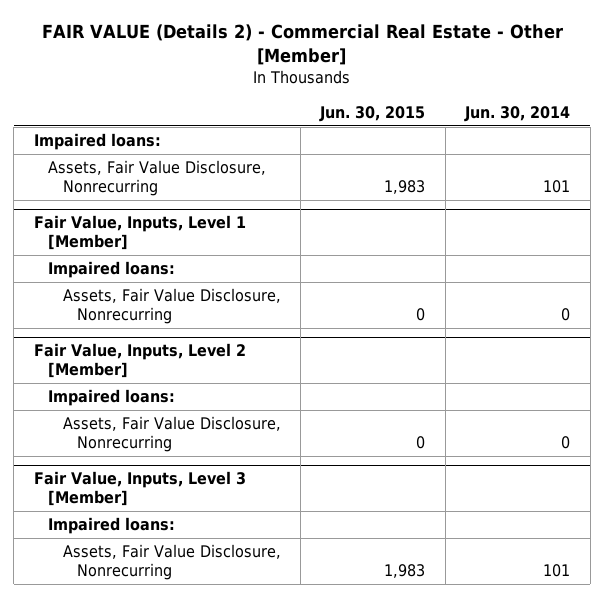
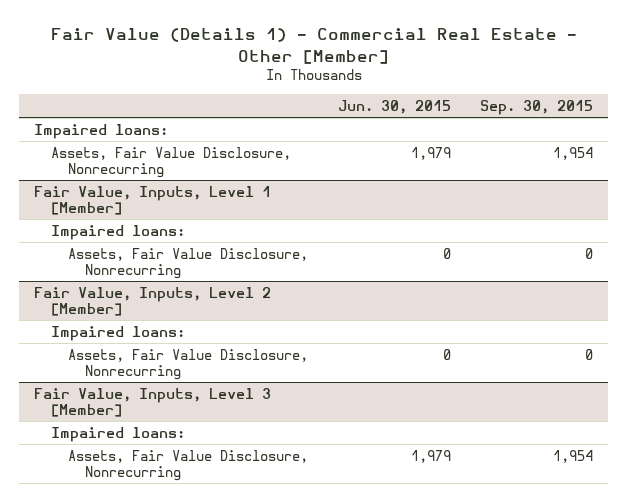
[42,24,564,66] FAIR VALUE (Details 2) - Commercial Real Estate - Other [Member] -> [50,28,577,64] Fair Value (Details 1) - Commercial Real Estate - Other [Member]
[464,105,571,122] Jun. 30, 2014 -> none
none -> [480,99,594,115] Sep. 30, 2015
[384,179,426,194] 1,983 -> [410,146,451,160] 1,979
[384,563,426,578] 1,983 -> [410,449,451,463] 1,979

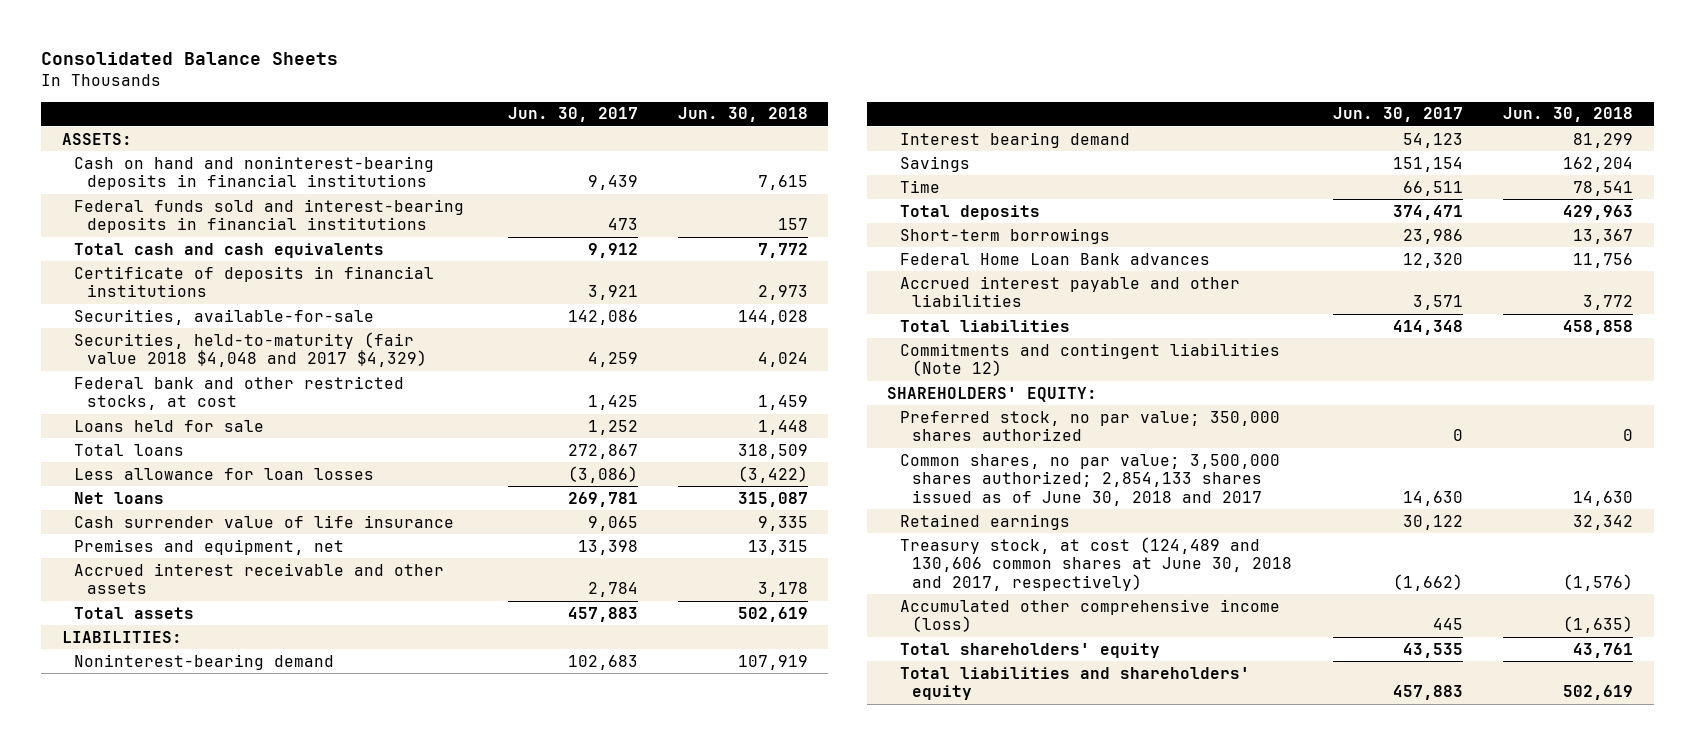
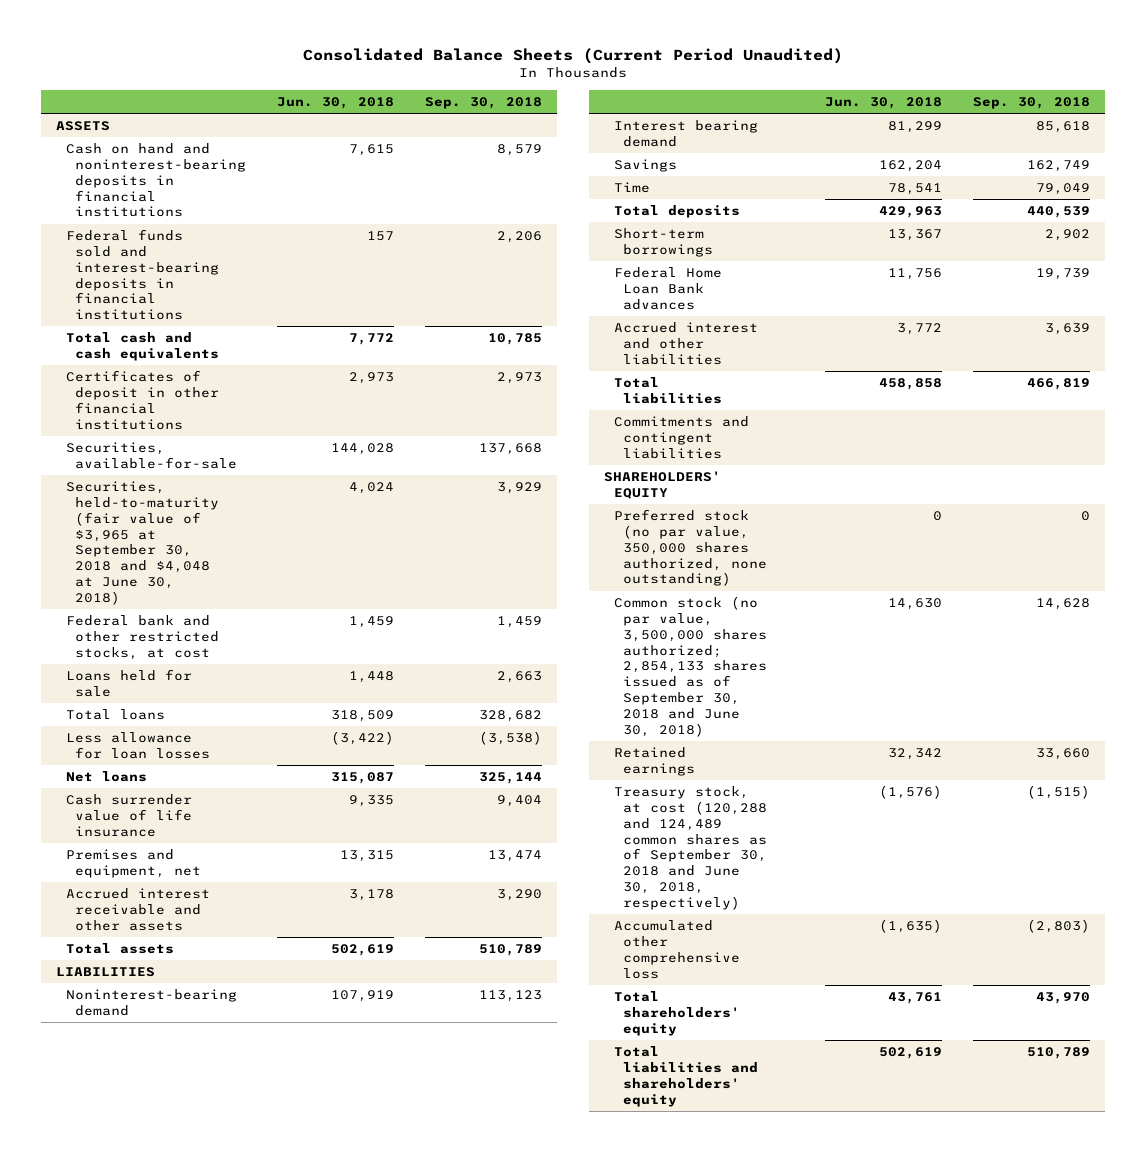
[41,52,339,66] Consolidated Balance Sheets -> [302,48,843,65] Consolidated Balance Sheets (Current Period Unaudited)
[507,107,638,123] Jun. 30, 2017 -> none
none -> [424,96,542,109] Sep. 30, 2018
[61,132,132,145] ASSETS: -> [56,121,111,132] ASSETS
[74,265,435,298] Certificate of deposits in financial institutions -> [65,370,220,430] Certificates of deposit in other financial institutions
[74,331,428,368] Securities, held-to-maturity (fair value 2018 $4,048 and 2017 $4,329) -> [65,481,220,605] Securities, held-to-maturity (fair value of $3,965 at September 30, 2018 and $4,048 at June 30, 2018)
[61,630,182,643] LIABILITIES: -> [56,967,156,978] LIABILITIES
[899,275,1240,308] Accrued interest payable and other liabilities -> [613,322,758,365] Accrued interest and other liabilities
[899,342,1280,377] Commitments and contingent liabilities (Note 12) -> [613,416,749,459] Commitments and contingent liabilities
[887,386,1098,402] SHAREHOLDERS' EQUITY: -> [604,471,722,499] SHAREHOLDERS' EQUITY
[899,410,1280,442] Preferred stock, no par value; 350,000 shares authorized -> [613,509,768,587] Preferred stock (no par value, 350,000 shares authorized, none outstanding)
[899,453,1280,506] Common shares, no par value; 3,500,000 shares authorized; 2,854,133 shares issued as of June 30, 2018 and 2017 -> [613,596,768,737] Common stock (no par value, 3,500,000 shares authorized; 2,854,133 shares issued as of September 30, 2018 and June 30, 2018)
[899,536,1293,591] Treasury stock, at cost (124,489 and 130,606 common shares at June 30, 2018 and 2017, respectively) -> [613,786,768,910] Treasury stock, at cost (120,288 and 124,489 common shares as of September 30, 2018 and June 30, 2018, respectively)
[899,598,1280,633] Accumulated other comprehensive income (loss) -> [613,920,741,979] Accumulated other comprehensive loss

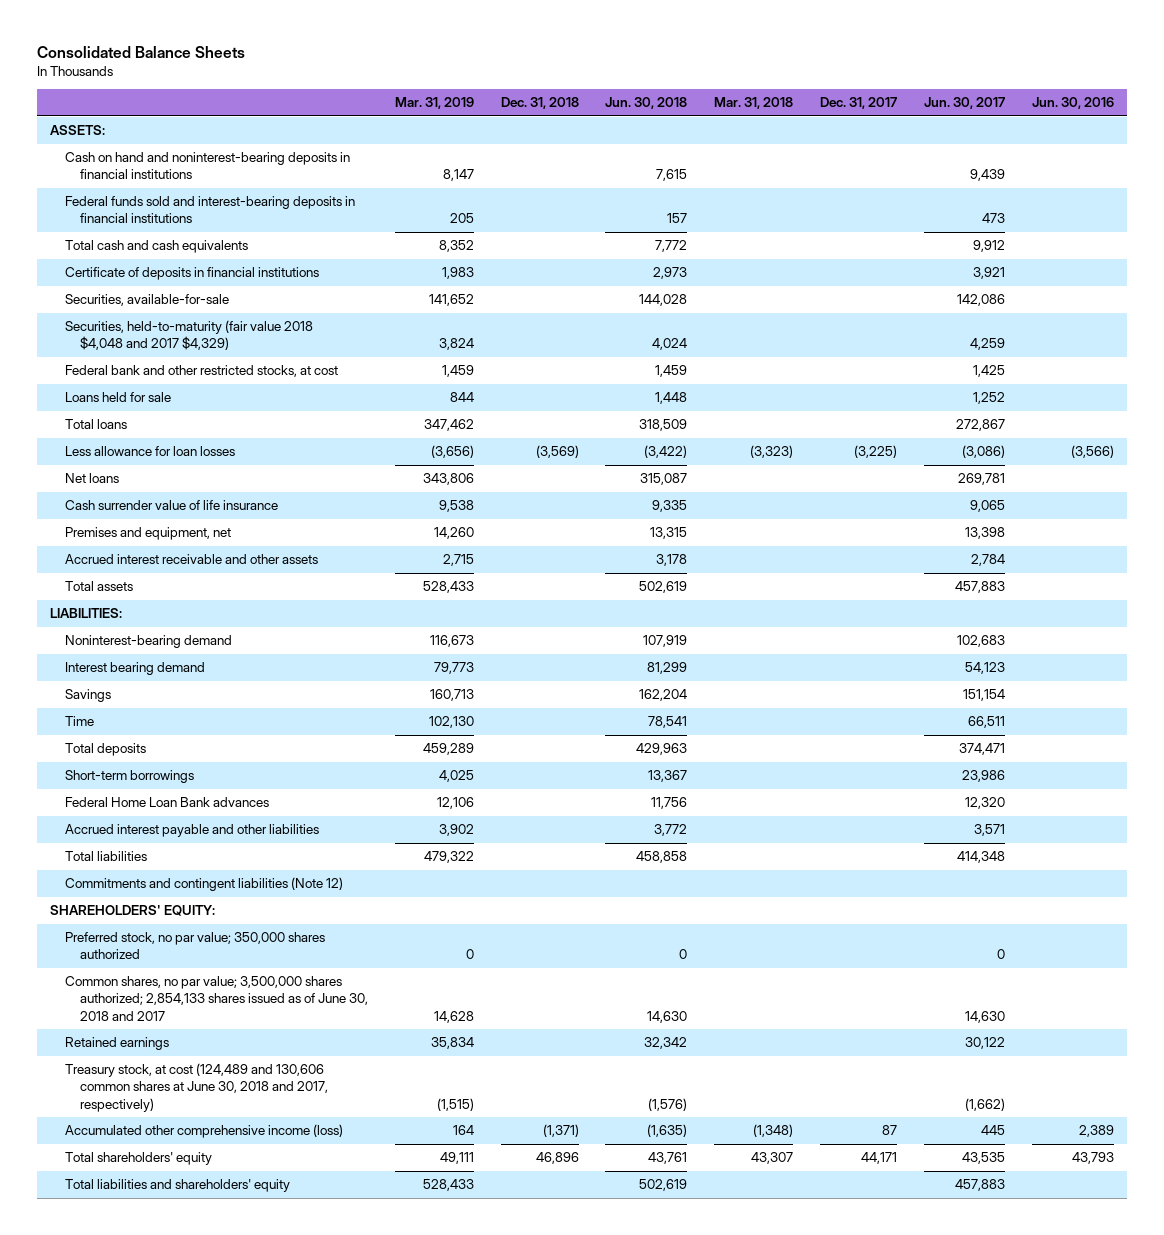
[302,48,843,65] Consolidated Balance Sheets (Current Period Unaudited) -> [36,45,245,58] Consolidated Balance Sheets
[424,96,542,109] Sep. 30, 2018 -> none
none -> [394,97,474,110] Mar. 31, 2019
none -> [500,97,579,110] Dec. 31, 2018
none -> [714,97,794,110] Mar. 31, 2018
none -> [820,97,898,110] Dec. 31, 2017
none -> [923,97,1005,110] Jun. 30, 2017
none -> [1031,97,1114,110] Jun. 30, 2016
[56,121,111,132] ASSETS -> [50,125,106,136] ASSETS:
[65,370,220,430] Certificates of deposit in other financial institutions -> [65,267,320,281] Certificate of deposits in financial institutions
[65,481,220,605] Securities, held-to-maturity (fair value of $3,965 at September 30, 2018 and $4,048 at June 30, 2018) -> [65,320,314,351] Securities, held-to-maturity (fair value 2018 $4,048 and 2017 $4,329)
[56,967,156,978] LIABILITIES -> [50,608,123,619] LIABILITIES:
[613,322,758,365] Accrued interest and other liabilities -> [65,824,320,838] Accrued interest payable and other liabilities
[613,416,749,459] Commitments and contingent liabilities -> [65,877,344,892] Commitments and contingent liabilities (Note 12)
[604,471,722,499] SHAREHOLDERS' EQUITY -> [50,905,216,917] SHAREHOLDERS' EQUITY:
[613,509,768,587] Preferred stock (no par value, 350,000 shares authorized, none outstanding) -> [65,932,326,960] Preferred stock, no par value; 350,000 shares authorized
[613,596,768,737] Common stock (no par value, 3,500,000 shares authorized; 2,854,133 shares issued as of September 30, 2018 and June 30, 2018) -> [65,976,369,1021] Common shares, no par value; 3,500,000 shares authorized; 2,854,133 shares issued as of June 30, 2018 and 2017
[613,786,768,910] Treasury stock, at cost (120,288 and 124,489 common shares as of September 30, 2018 and June 30, 2018, respectively) -> [65,1063,329,1112] Treasury stock, at cost (124,489 and 130,606 common shares at June 30, 2018 and 2017, respectively)
[613,920,741,979] Accumulated other comprehensive loss -> [65,1124,344,1139] Accumulated other comprehensive income (loss)

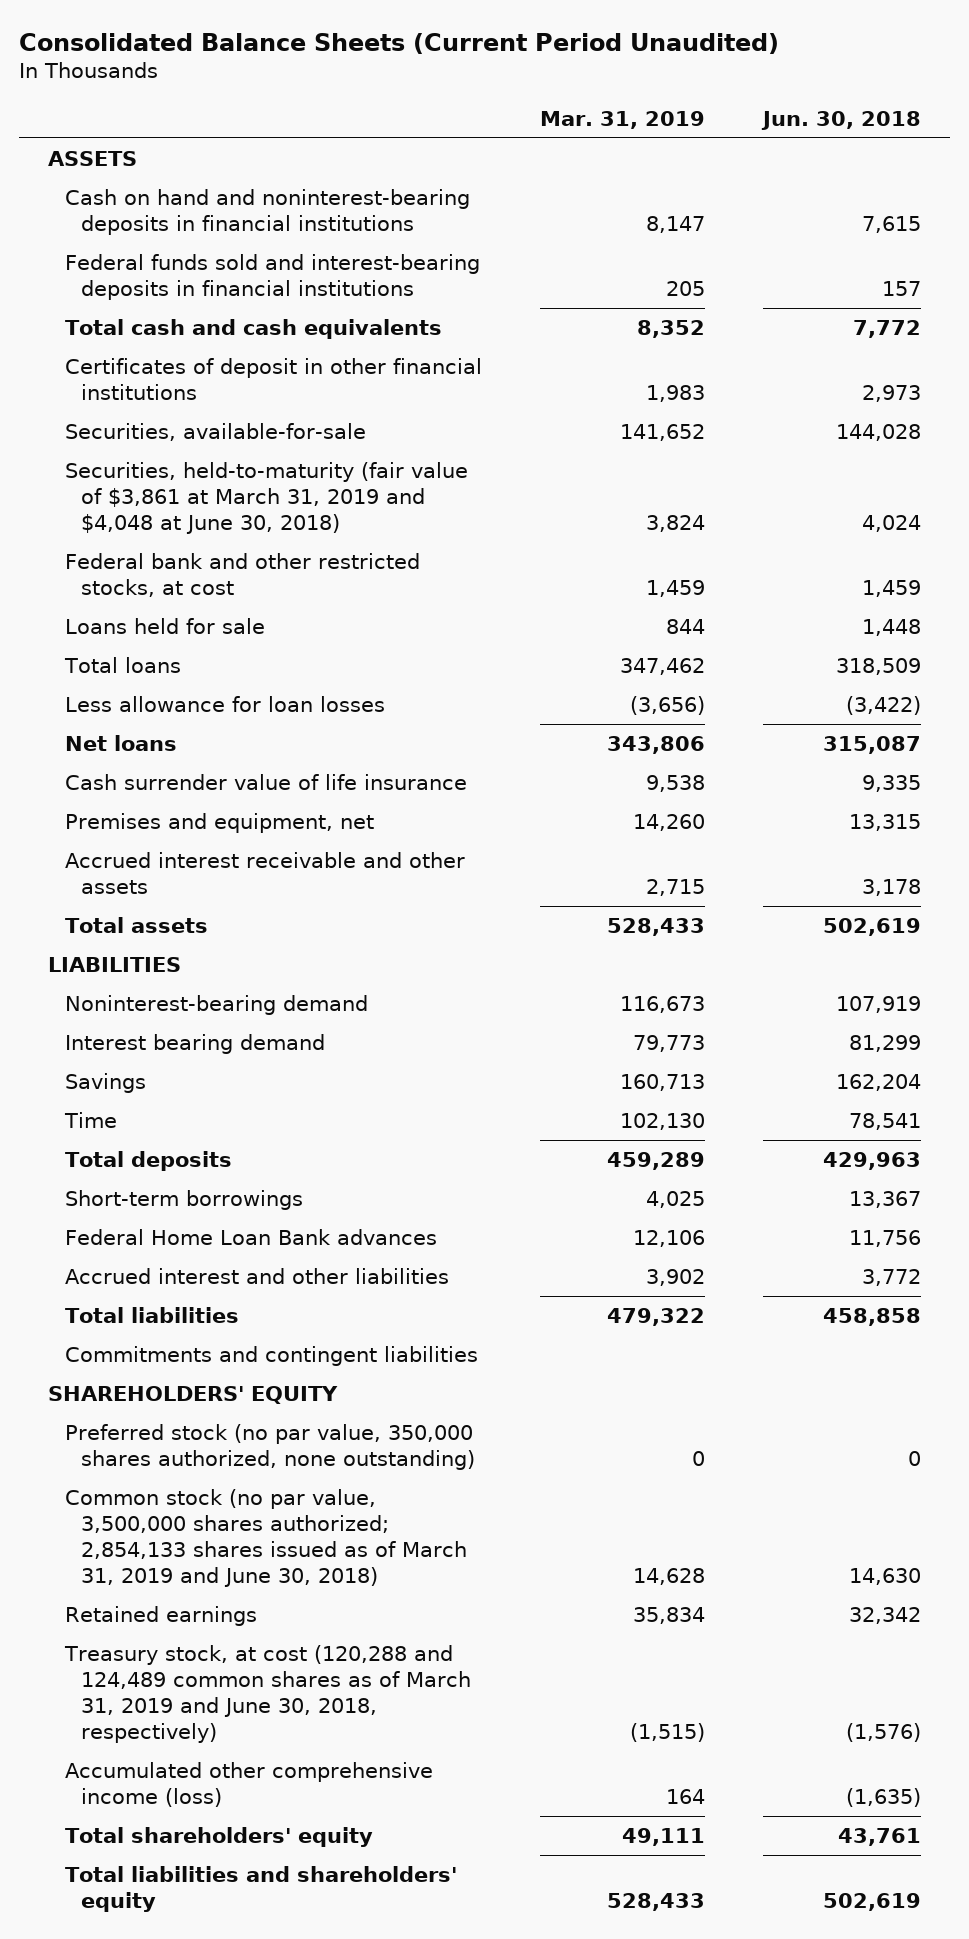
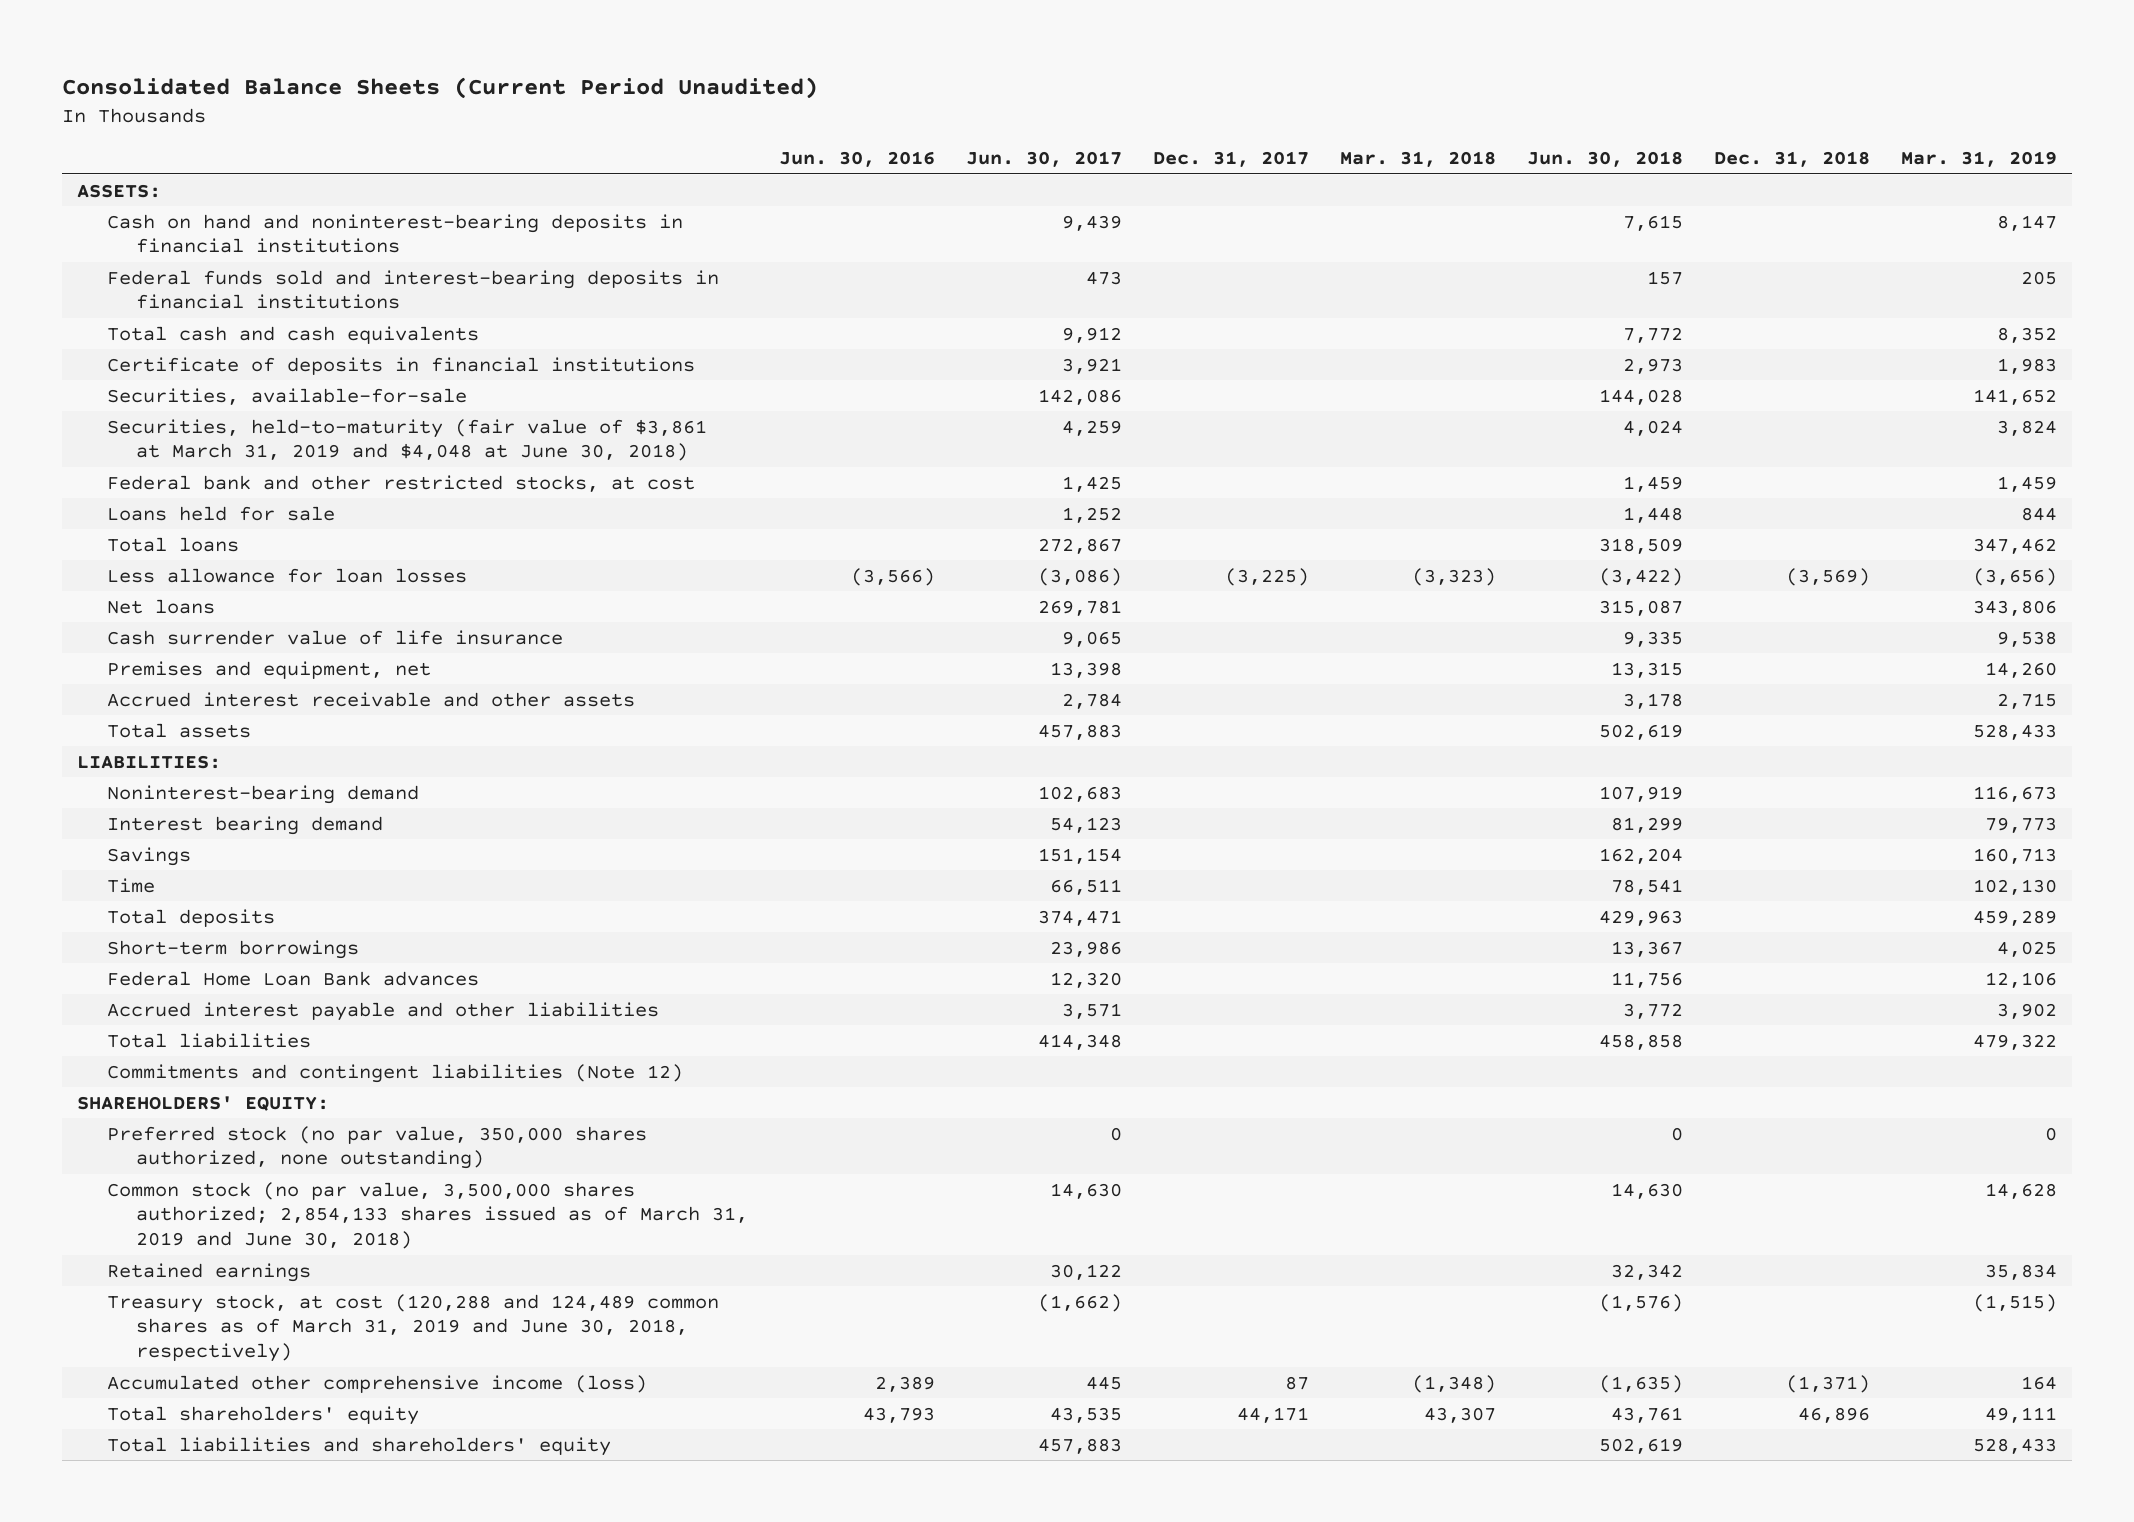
none -> [779,151,936,168] Jun. 30, 2016
none -> [966,151,1123,168] Jun. 30, 2017
none -> [1152,151,1309,168] Dec. 31, 2017
none -> [1339,151,1496,168] Mar. 31, 2018
none -> [1713,151,1870,168] Dec. 31, 2018
[48,150,138,166] ASSETS -> [77,183,162,198] ASSETS:
[64,357,482,400] Certificates of deposit in other financial institutions -> [106,356,695,375] Certificate of deposits in financial institutions
[48,956,182,972] LIABILITIES -> [77,754,222,769] LIABILITIES:
[64,1267,449,1284] Accrued interest and other liabilities -> [106,1001,659,1021] Accrued interest payable and other liabilities
[64,1345,478,1366] Commitments and contingent liabilities -> [106,1063,683,1083] Commitments and contingent liabilities (Note 12)
[48,1385,339,1404] SHAREHOLDERS' EQUITY -> [77,1095,330,1111] SHAREHOLDERS' EQUITY:

